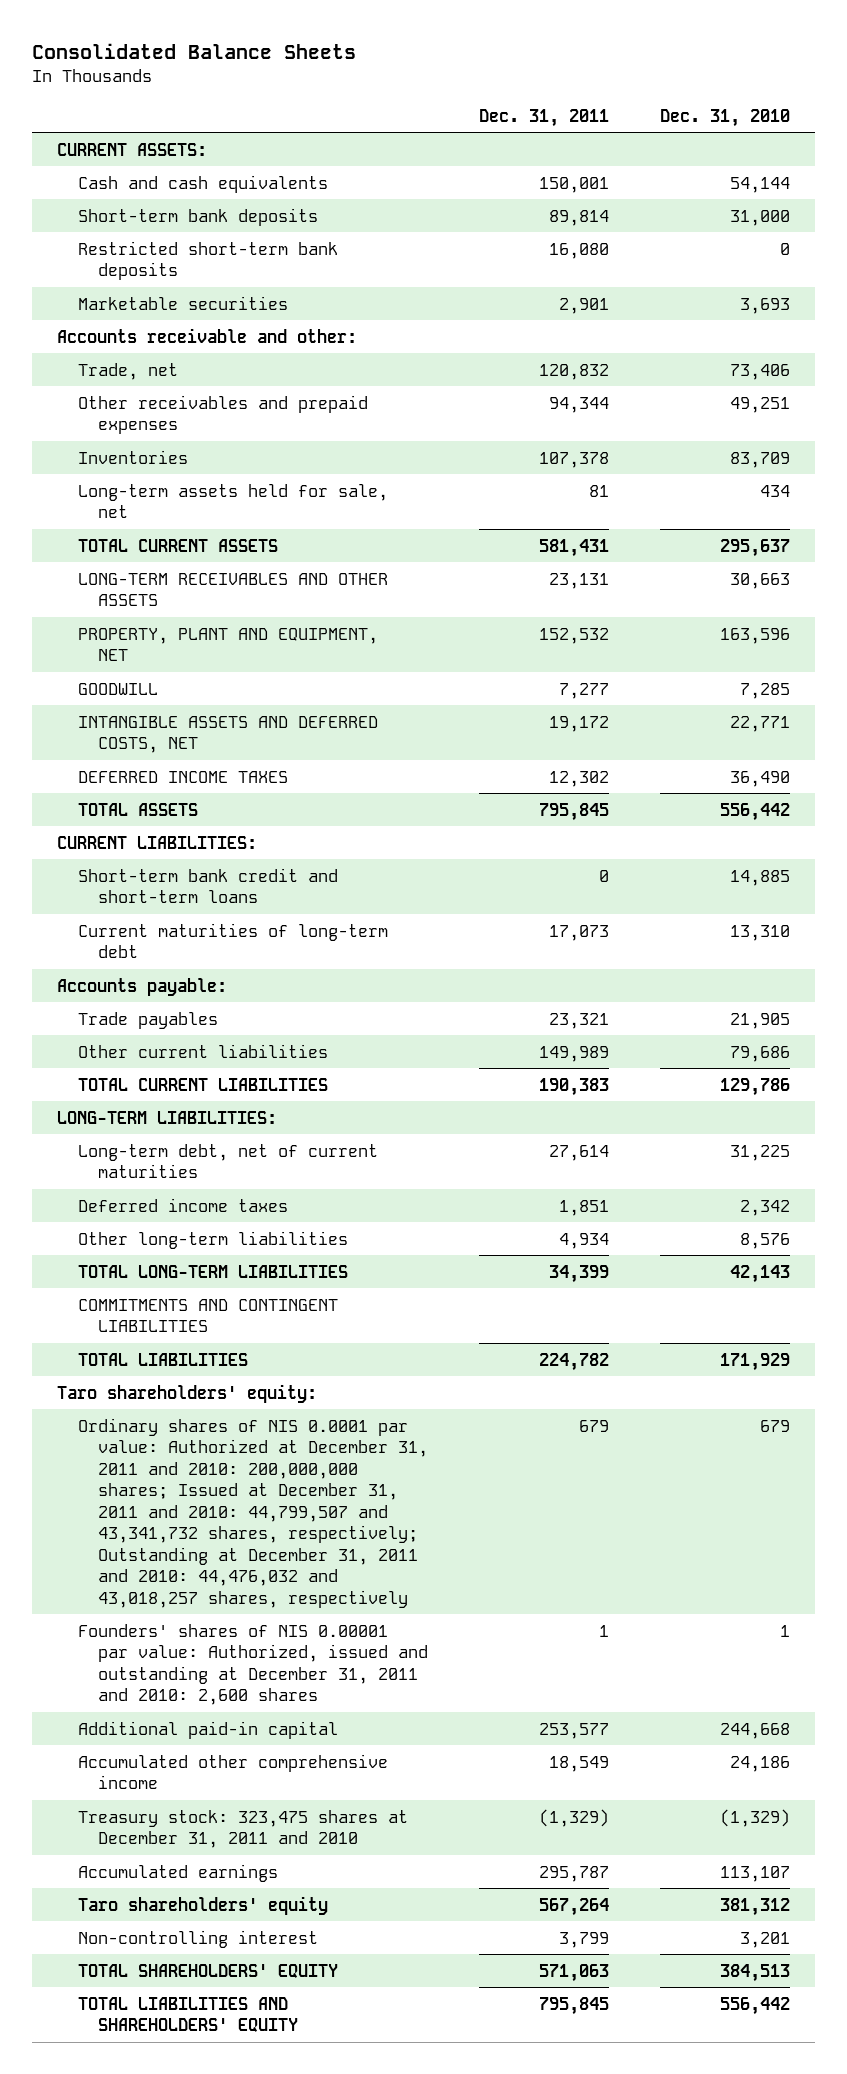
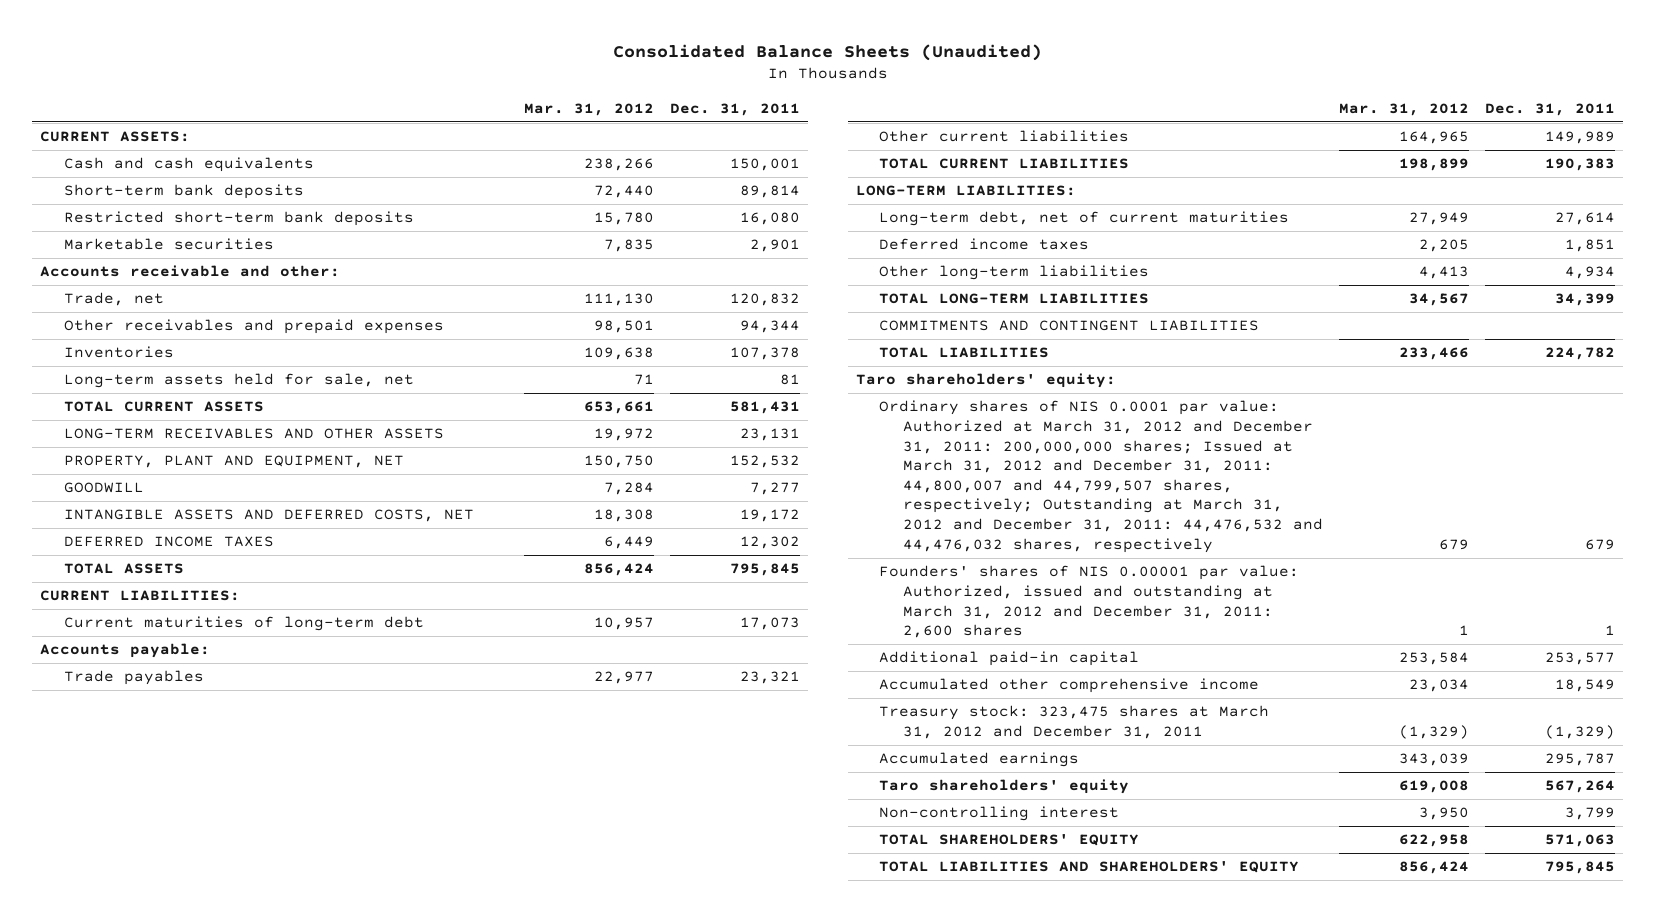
[31,42,356,59] Consolidated Balance Sheets -> [612,43,1042,61] Consolidated Balance Sheets (Unaudited)
[659,108,790,127] Dec. 31, 2010 -> none
none -> [523,102,654,116] Mar. 31, 2012
[77,867,338,904] Short-term bank credit and short-term loans -> none
[77,1417,428,1608] Ordinary shares of NIS 0.0001 par value: Authorized at December 31, 2011 and 2010: 200,000,000 shares; Issued at December 31, 2011 and 2010: 44,799,507 and 43,341,732 shares, respectively; Outstanding at December 31, 2011 and 2010: 44,476,032 and 43,018,257 shares, respectively -> [879,400,1323,553] Ordinary shares of NIS 0.0001 par value: Authorized at March 31, 2012 and December 31, 2011: 200,000,000 shares; Issued at March 31, 2012 and December 31, 2011: 44,800,007 and 44,799,507 shares, respectively; Outstanding at March 31, 2012 and December 31, 2011: 44,476,532 and 44,476,032 shares, respectively
[77,1623,428,1706] Founders' shares of NIS 0.00001 par value: Authorized, issued and outstanding at December 31, 2011 and 2010: 2,600 shares -> [879,565,1300,639] Founders' shares of NIS 0.00001 par value: Authorized, issued and outstanding at March 31, 2012 and December 31, 2011: 2,600 shares
[77,1809,408,1849] Treasury stock: 323,475 shares at December 31, 2011 and 2010 -> [879,705,1270,739] Treasury stock: 323,475 shares at March 31, 2012 and December 31, 2011

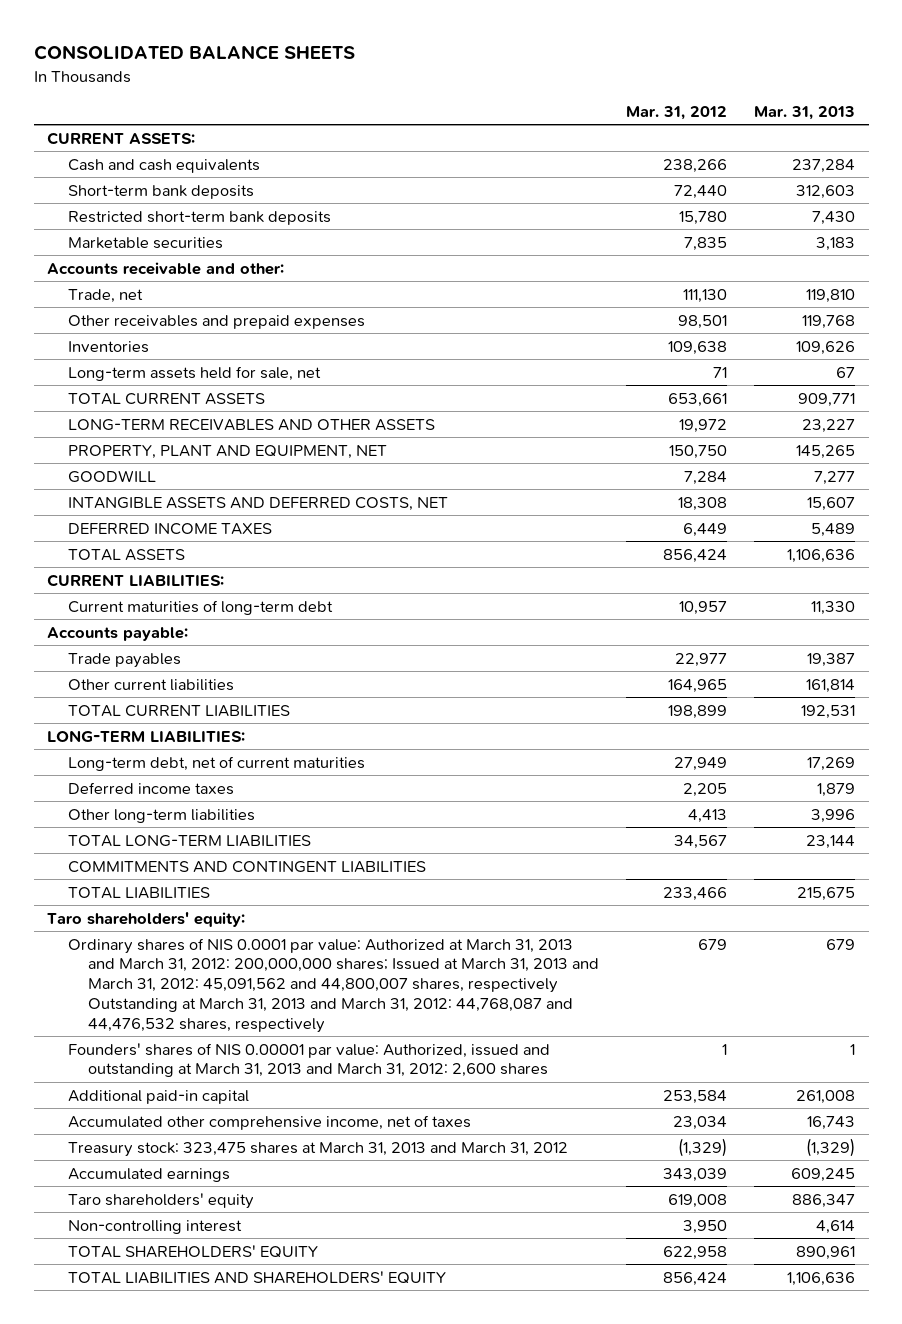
[612,43,1042,61] Consolidated Balance Sheets (Unaudited) -> [33,45,355,61] CONSOLIDATED BALANCE SHEETS
[669,102,800,116] Dec. 31, 2011 -> none
none -> [754,105,856,120] Mar. 31, 2013
[879,400,1323,553] Ordinary shares of NIS 0.0001 par value: Authorized at March 31, 2012 and December 31, 2011: 200,000,000 shares; Issued at March 31, 2012 and December 31, 2011: 44,800,007 and 44,799,507 shares, respectively; Outstanding at March 31, 2012 and December 31, 2011: 44,476,532 and 44,476,032 shares, respectively -> [67,937,600,1033] Ordinary shares of NIS 0.0001 par value: Authorized at March 31, 2013 and March 31, 2012: 200,000,000 shares; Issued at March 31, 2013 and March 31, 2012: 45,091,562 and 44,800,007 shares, respectively Outstanding at March 31, 2013 and March 31, 2012: 44,768,087 and 44,476,532 shares, respectively
[879,565,1300,639] Founders' shares of NIS 0.00001 par value: Authorized, issued and outstanding at March 31, 2012 and December 31, 2011: 2,600 shares -> [67,1042,550,1078] Founders' shares of NIS 0.00001 par value: Authorized, issued and outstanding at March 31, 2013 and March 31, 2012: 2,600 shares
[879,678,1260,694] Accumulated other comprehensive income -> [67,1114,471,1130] Accumulated other comprehensive income, net of taxes
[879,705,1270,739] Treasury stock: 323,475 shares at March 31, 2012 and December 31, 2011 -> [67,1141,568,1157] Treasury stock: 323,475 shares at March 31, 2013 and March 31, 2012

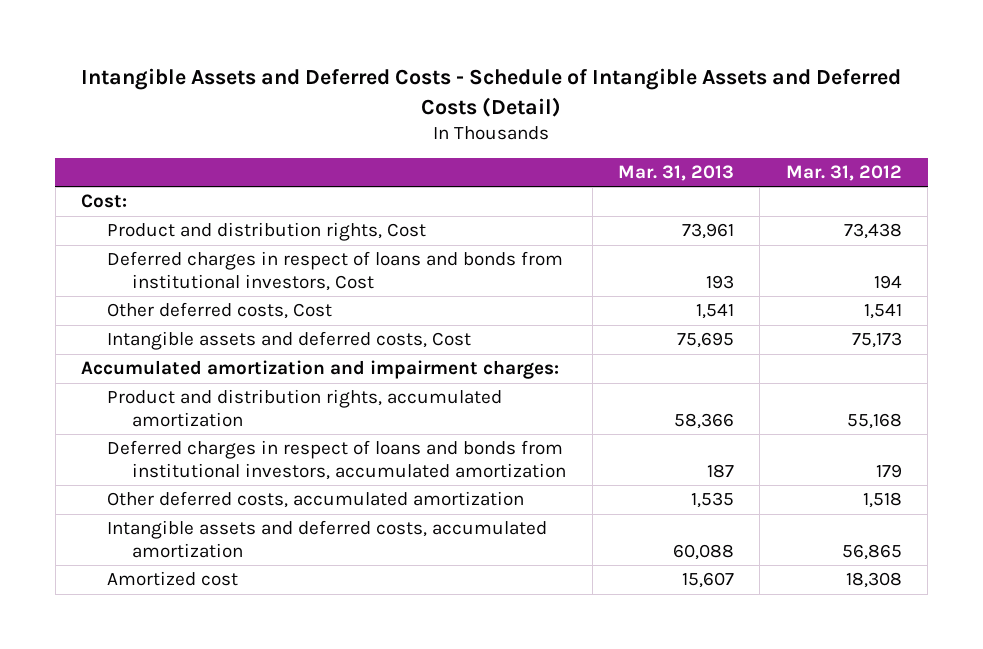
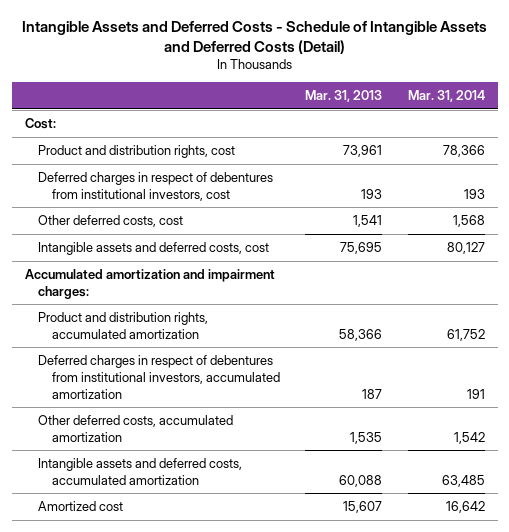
[785,164,902,181] Mar. 31, 2012 -> none
none -> [407,90,485,103] Mar. 31, 2014
[106,222,426,242] Product and distribution rights, Cost -> [38,145,236,159] Product and distribution rights, cost
[106,251,563,291] Deferred charges in respect of loans and bonds from institutional investors, Cost -> [38,172,274,201] Deferred charges in respect of debentures from institutional investors, cost
[106,302,332,320] Other deferred costs, Cost -> [38,215,184,228] Other deferred costs, cost
[106,331,471,351] Intangible assets and deferred costs, Cost -> [38,242,270,256] Intangible assets and deferred costs, cost
[106,440,567,480] Deferred charges in respect of loans and bonds from institutional investors, accumulated amortization -> [38,355,280,399] Deferred charges in respect of debentures from institutional investors, accumulated amortization

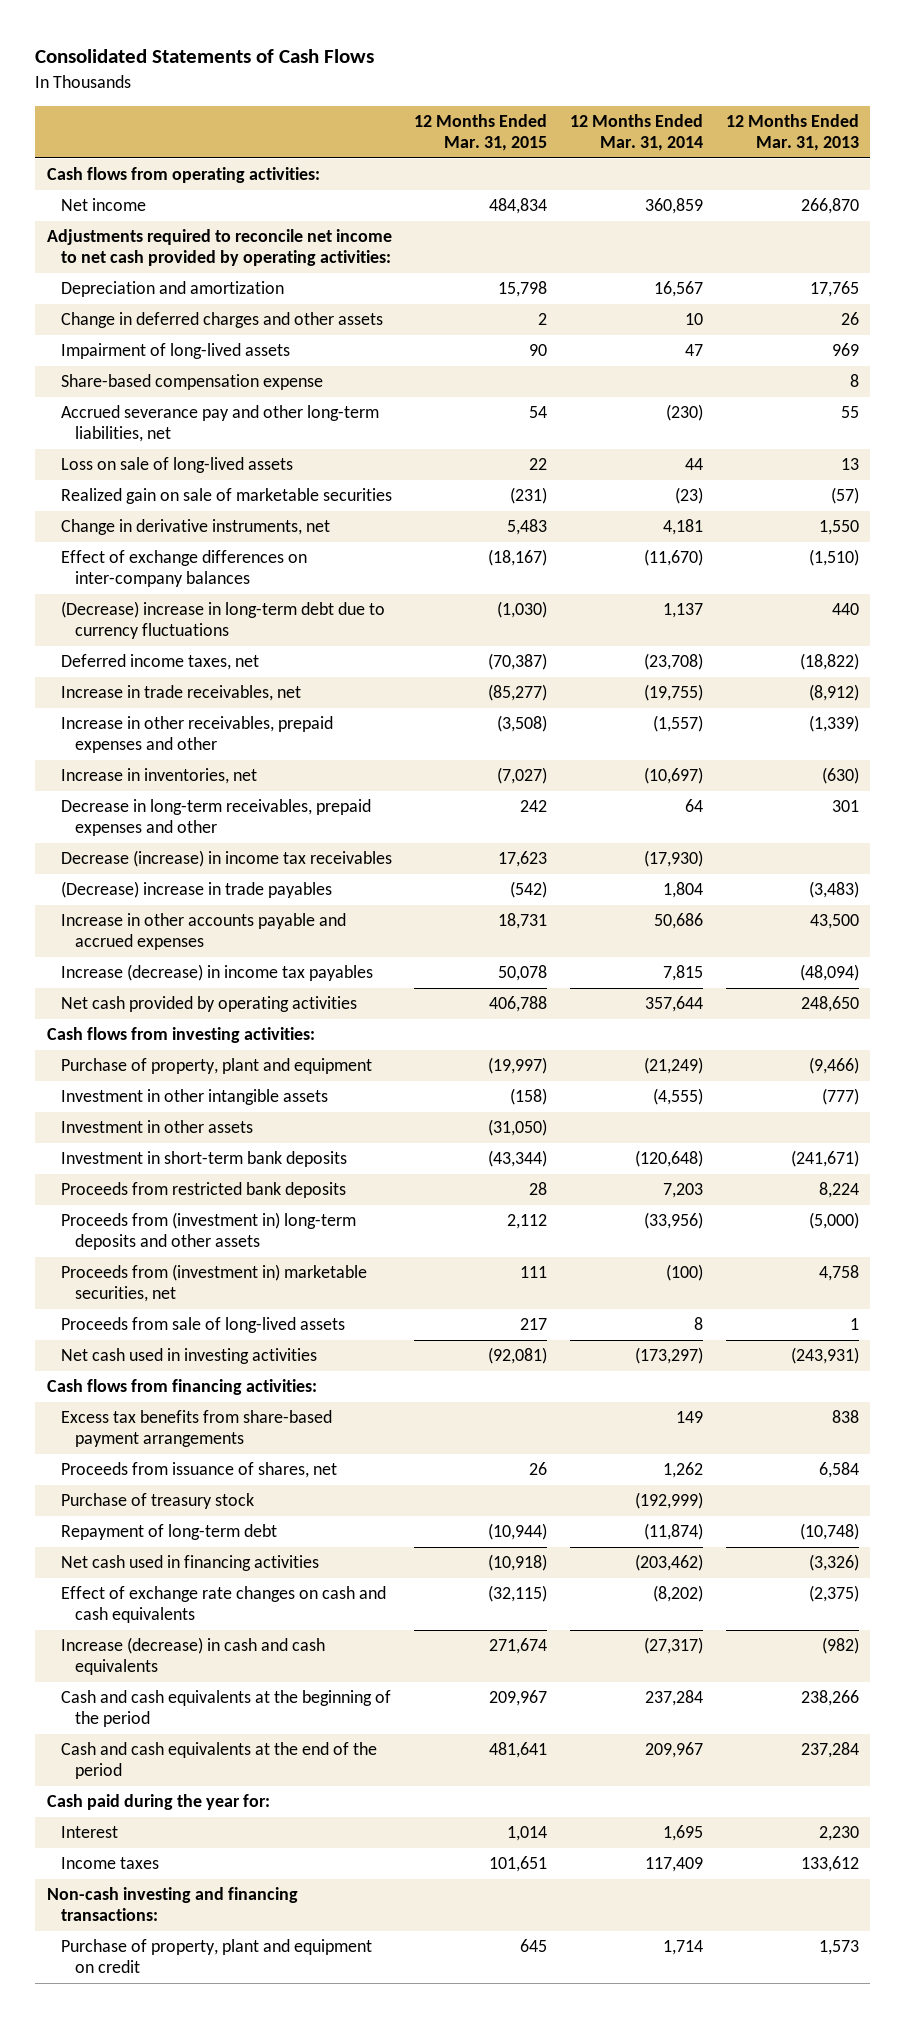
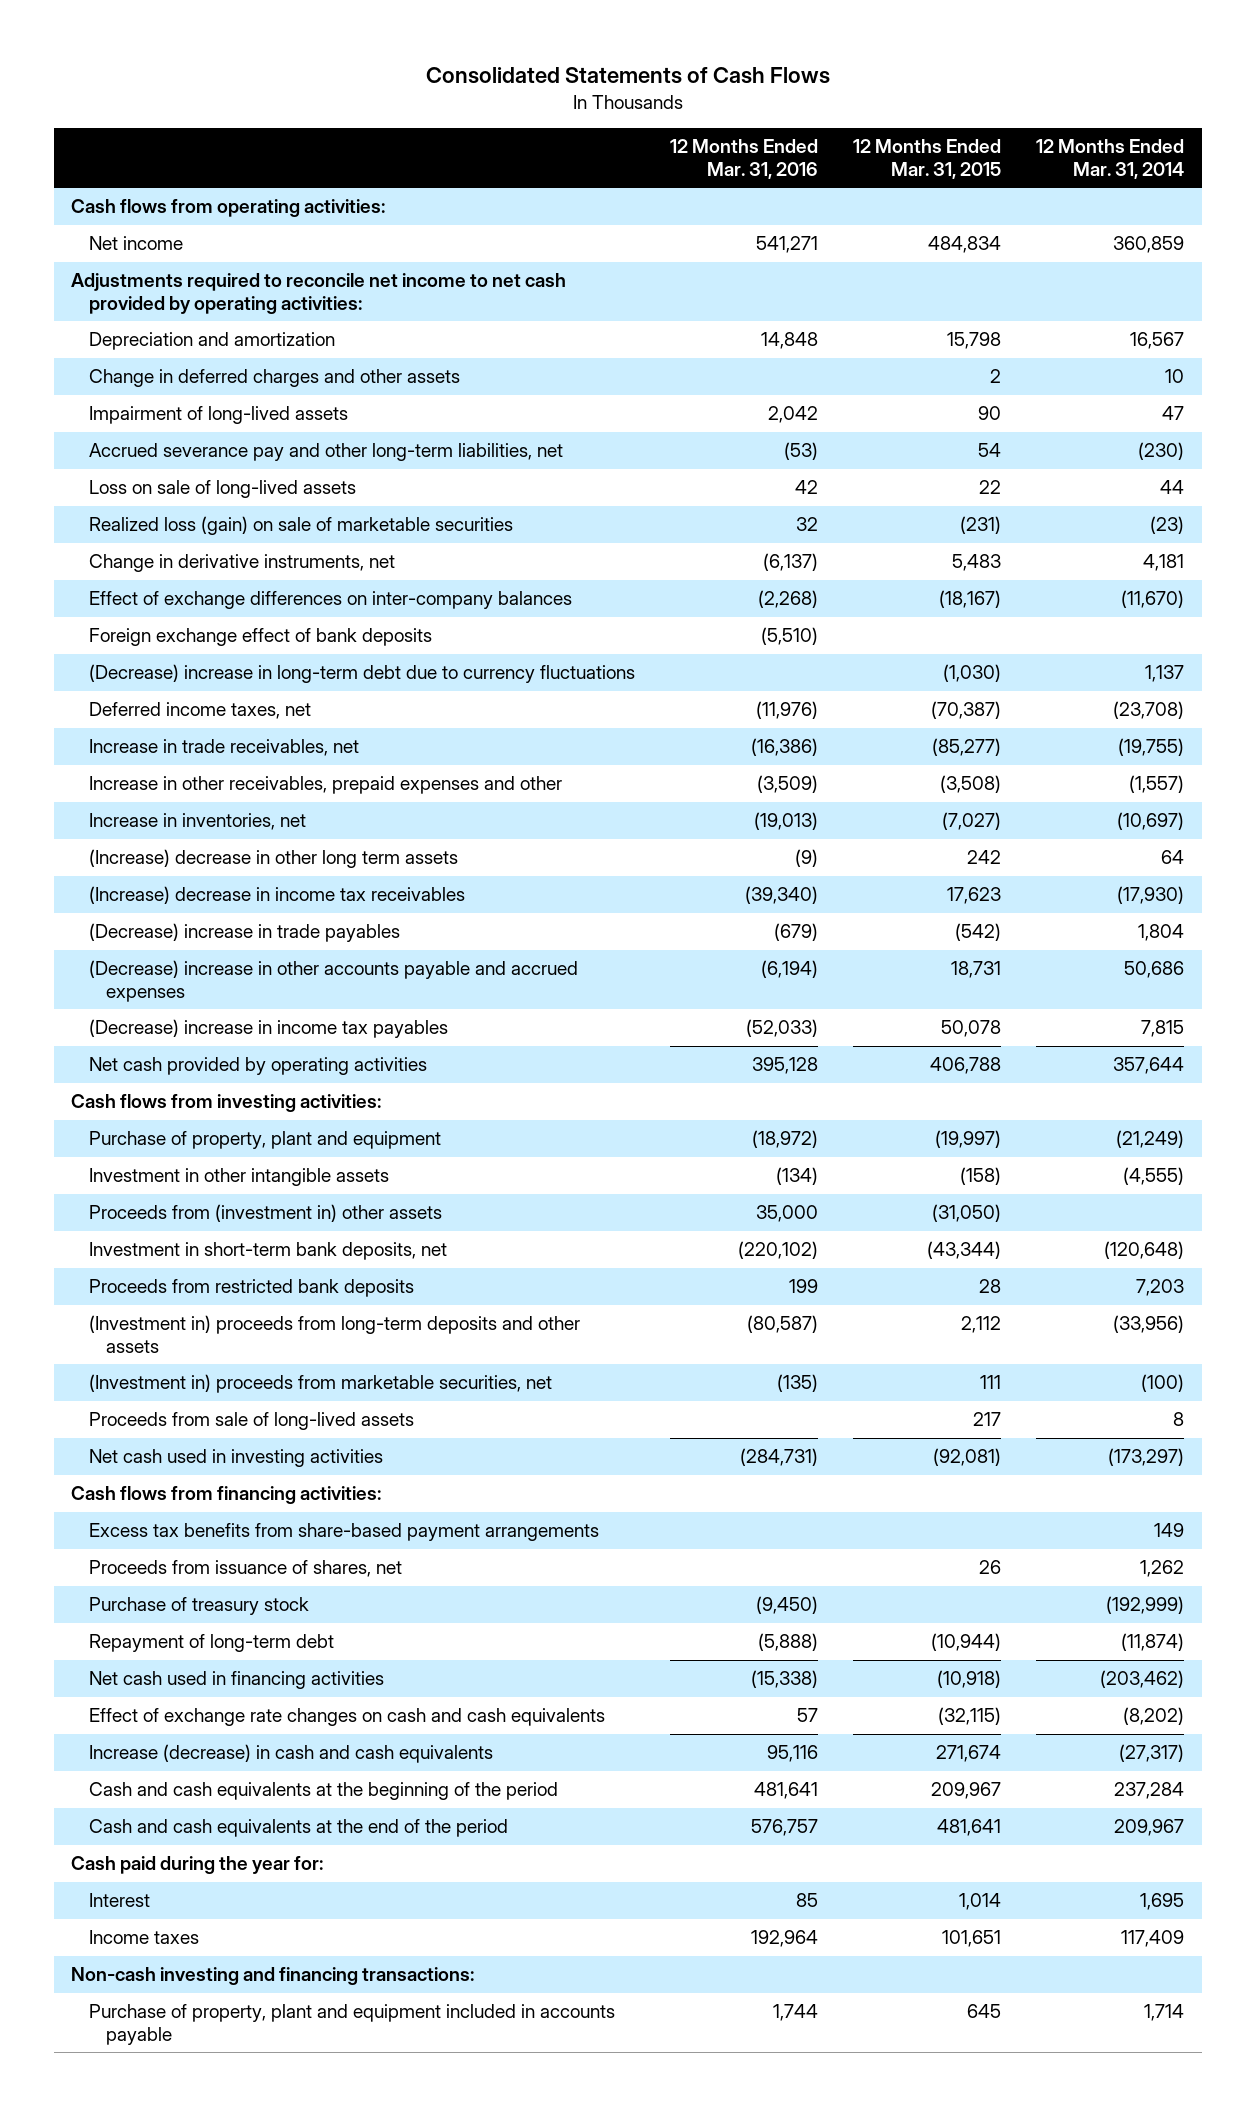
[725,114,859,151] 12 Months Ended Mar. 31, 2013 -> none
none -> [669,139,818,179] 12 Months Ended Mar. 31, 2016
[60,374,323,391] Share-based compensation expense -> none
[60,488,392,505] Realized gain on sale of marketable securities -> [88,516,513,536] Realized loss (gain) on sale of marketable securities
none -> [88,628,432,647] Foreign exchange effect of bank deposits
[60,799,371,837] Decrease in long-term receivables, prepaid expenses and other -> [88,849,458,869] (Increase) decrease in other long term assets
[60,850,392,868] Decrease (increase) in income tax receivables -> [88,886,465,905] (Increase) decrease in income tax receivables
[60,913,346,951] Increase in other accounts payable and accrued expenses -> [88,960,578,1002] (Decrease) increase in other accounts payable and accrued expenses
[60,964,373,982] Increase (decrease) in income tax payables -> [88,1019,448,1039] (Decrease) increase in income tax payables
[60,1120,253,1134] Investment in other assets -> [88,1204,442,1223] Proceeds from (investment in) other assets
[60,1151,347,1168] Investment in short-term bank deposits -> [88,1242,447,1261] Investment in short-term bank deposits, net
[60,1212,356,1251] Proceeds from (investment in) long-term deposits and other assets -> [88,1315,580,1353] (Investment in) proceeds from long-term deposits and other assets
[60,1264,367,1303] Proceeds from (investment in) marketable securities, net -> [88,1374,552,1394] (Investment in) proceeds from marketable securities, net
[60,1939,372,1974] Purchase of property, plant and equipment on credit -> [88,2004,615,2045] Purchase of property, plant and equipment included in accounts payable

